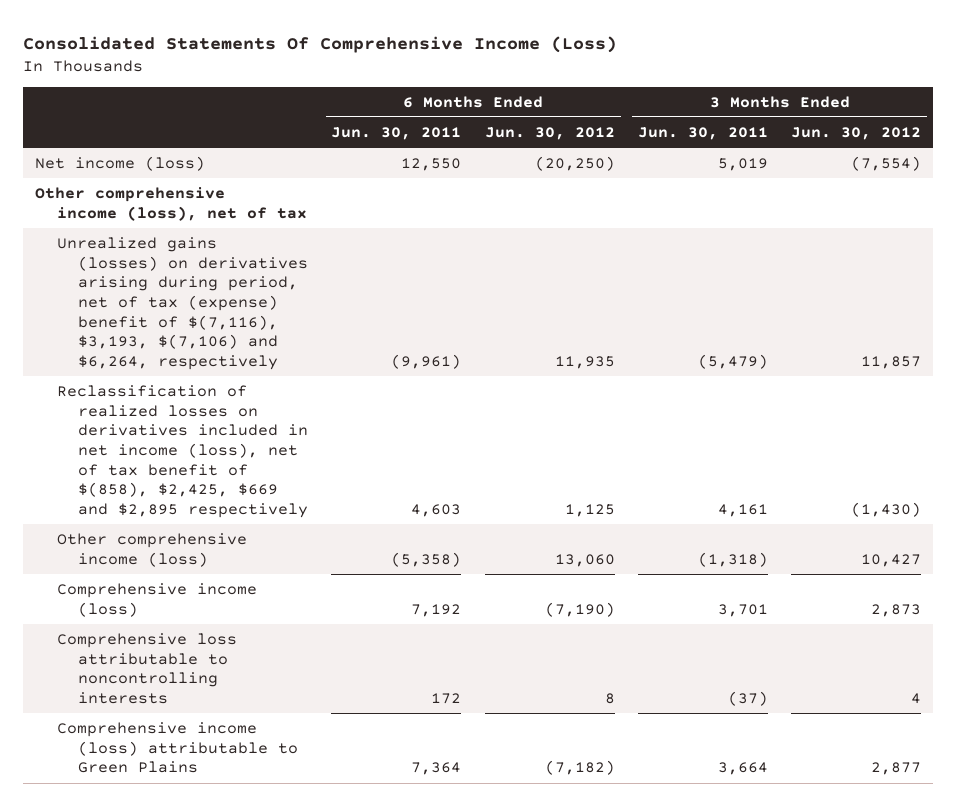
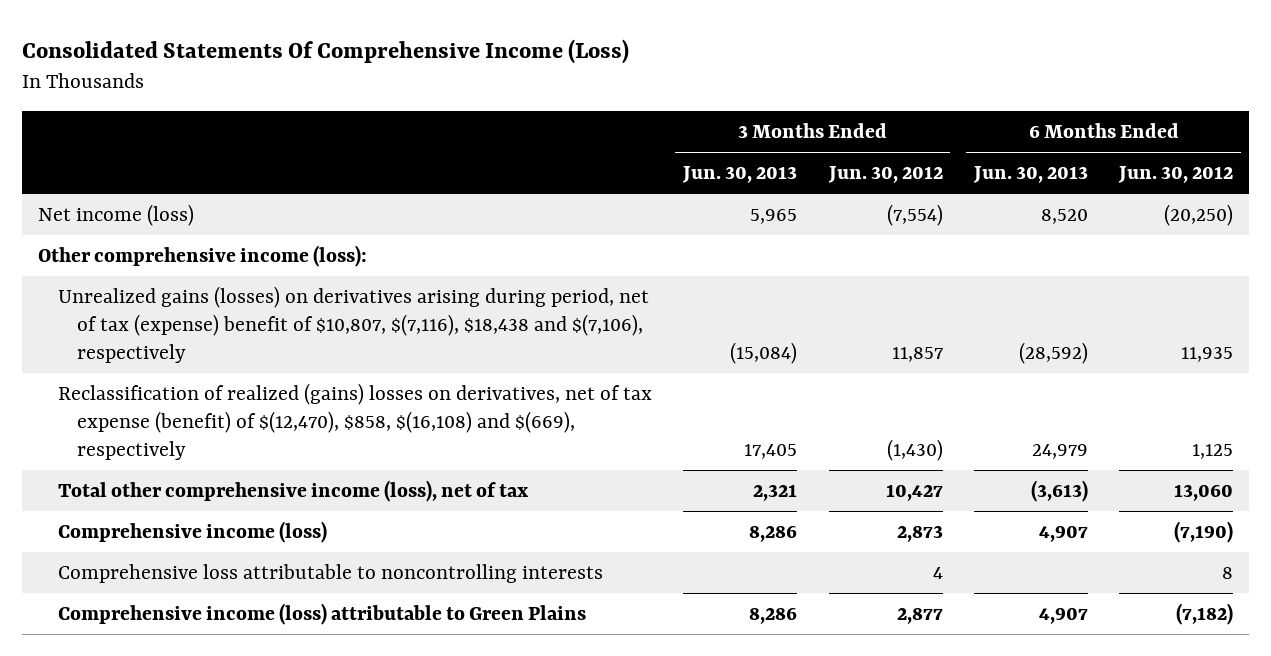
[331,126,462,140] Jun. 30, 2011 -> none
[637,126,768,140] Jun. 30, 2011 -> none
none -> [682,166,798,184] Jun. 30, 2013
none -> [972,166,1088,184] Jun. 30, 2013
[35,186,307,221] Other comprehensive income (loss), net of tax -> [38,245,368,268] Other comprehensive income (loss):
[56,236,309,371] Unrealized gains (losses) on derivatives arising during period, net of tax (expense) benefit of $(7,116), $3,193, $(7,106) and $6,264, respectively -> [57,286,649,364] Unrealized gains (losses) on derivatives arising during period, net of tax (expense) benefit of $10,807, $(7,116), $18,438 and $(7,106), respectively
[56,384,309,519] Reclassification of realized losses on derivatives included in net income (loss), net of tax benefit of $(858), $2,425, $669 and $2,895 respectively -> [57,383,652,461] Reclassification of realized (gains) losses on derivatives, net of tax expense (benefit) of $(12,470), $858, $(16,108) and $(669), respectively
[56,532,247,567] Other comprehensive income (loss) -> [57,480,529,503] Total other comprehensive income (loss), net of tax

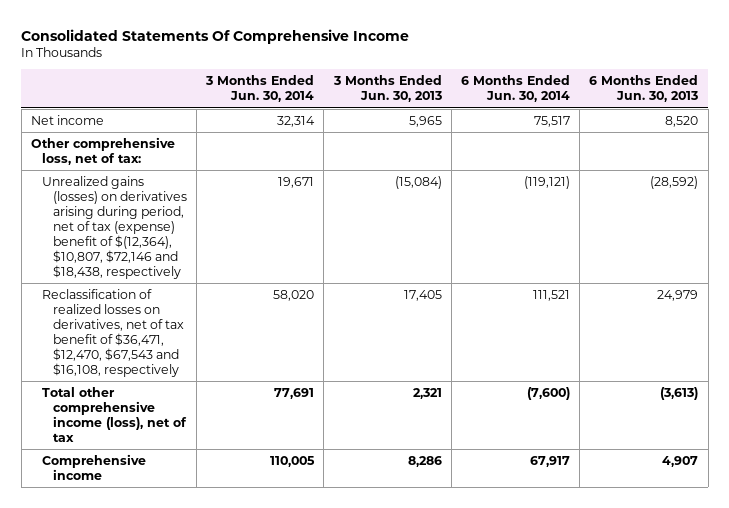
[22,38,630,64] Consolidated Statements Of Comprehensive Income (Loss) -> [21,28,410,44] Consolidated Statements Of Comprehensive Income
[827,166,943,184] Jun. 30, 2012 -> none
[1118,166,1234,184] Jun. 30, 2012 -> none
none -> [205,75,315,103] 3 Months Ended Jun. 30, 2014
none -> [460,75,570,103] 6 Months Ended Jun. 30, 2014
[38,204,195,227] Net income (loss) -> [31,114,105,125] Net income
[38,245,368,268] Other comprehensive income (loss): -> [31,136,176,165] Other comprehensive loss, net of tax:
[57,286,649,364] Unrealized gains (losses) on derivatives arising during period, net of tax (expense) benefit of $10,807, $(7,116), $18,438 and $(7,106), respectively -> [41,175,187,279] Unrealized gains (losses) on derivatives arising during period, net of tax (expense) benefit of $(12,364), $10,807, $72,146 and $18,438, respectively
[57,383,652,461] Reclassification of realized (gains) losses on derivatives, net of tax expense (benefit) of $(12,470), $858, $(16,108) and $(669), respectively -> [41,288,184,377] Reclassification of realized losses on derivatives, net of tax benefit of $36,471, $12,470, $67,543 and $16,108, respectively
[57,521,327,544] Comprehensive income (loss) -> none
[57,564,603,584] Comprehensive loss attributable to noncontrolling interests -> none
[57,603,586,626] Comprehensive income (loss) attributable to Green Plains -> [41,453,146,480] Comprehensive income

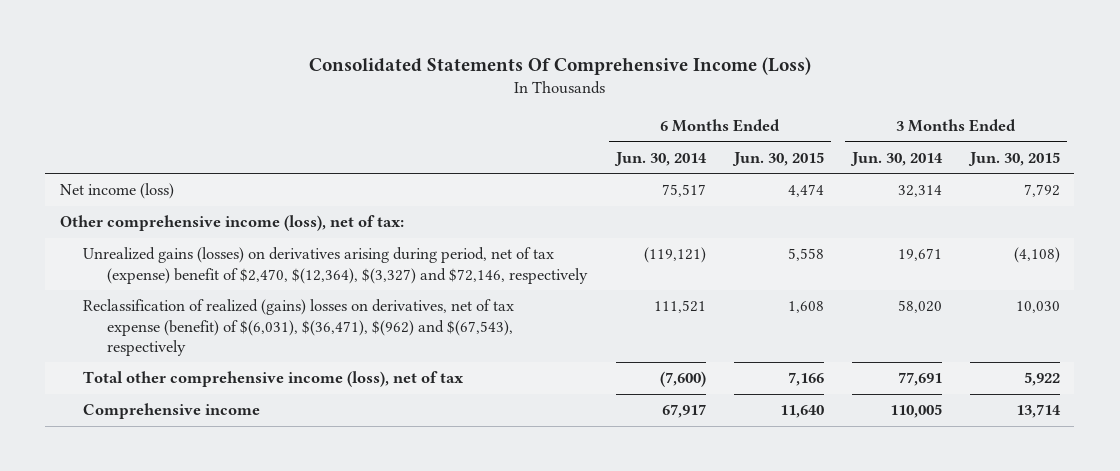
[21,28,410,44] Consolidated Statements Of Comprehensive Income -> [308,57,811,76] Consolidated Statements Of Comprehensive Income (Loss)
[332,75,442,103] 3 Months Ended Jun. 30, 2013 -> none
[589,75,699,103] 6 Months Ended Jun. 30, 2013 -> none
none -> [731,151,824,166] Jun. 30, 2015
none -> [968,151,1061,166] Jun. 30, 2015
[31,114,105,125] Net income -> [59,183,174,200] Net income (loss)
[31,136,176,165] Other comprehensive loss, net of tax: -> [59,215,404,232] Other comprehensive income (loss), net of tax:
[41,175,187,279] Unrealized gains (losses) on derivatives arising during period, net of tax (expense) benefit of $(12,364), $10,807, $72,146 and $18,438, respectively -> [83,247,588,284] Unrealized gains (losses) on derivatives arising during period, net of tax (expense) benefit of $2,470, $(12,364), $(3,327) and $72,146, respectively
[41,288,184,377] Reclassification of realized losses on derivatives, net of tax benefit of $36,471, $12,470, $67,543 and $16,108, respectively -> [83,299,515,356] Reclassification of realized (gains) losses on derivatives, net of tax expense (benefit) of $(6,031), $(36,471), $(962) and $(67,543), respectively

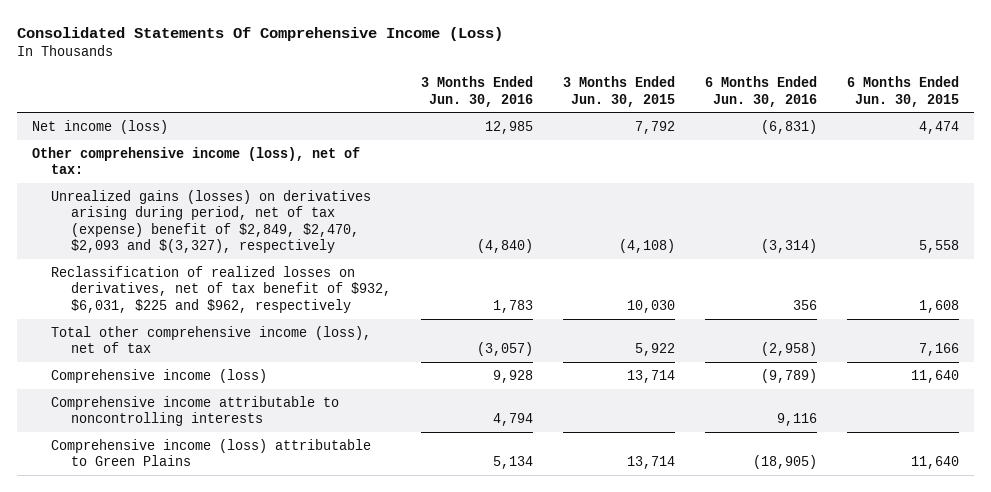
[613,151,707,166] Jun. 30, 2014 -> none
[849,151,943,166] Jun. 30, 2014 -> none
none -> [420,75,533,107] 3 Months Ended Jun. 30, 2016
none -> [704,75,817,107] 6 Months Ended Jun. 30, 2016
[83,247,588,284] Unrealized gains (losses) on derivatives arising during period, net of tax (expense) benefit of $2,470, $(12,364), $(3,327) and $72,146, respectively -> [51,189,372,254] Unrealized gains (losses) on derivatives arising during period, net of tax (expense) benefit of $2,849, $2,470, $2,093 and $(3,327), respectively
[83,299,515,356] Reclassification of realized (gains) losses on derivatives, net of tax expense (benefit) of $(6,031), $(36,471), $(962) and $(67,543), respectively -> [51,265,391,313] Reclassification of realized losses on derivatives, net of tax benefit of $932, $6,031, $225 and $962, respectively
none -> [51,368,268,383] Comprehensive income (loss)
none -> [51,395,340,427] Comprehensive income attributable to noncontrolling interests
[83,403,261,420] Comprehensive income -> [51,438,372,467] Comprehensive income (loss) attributable to Green Plains

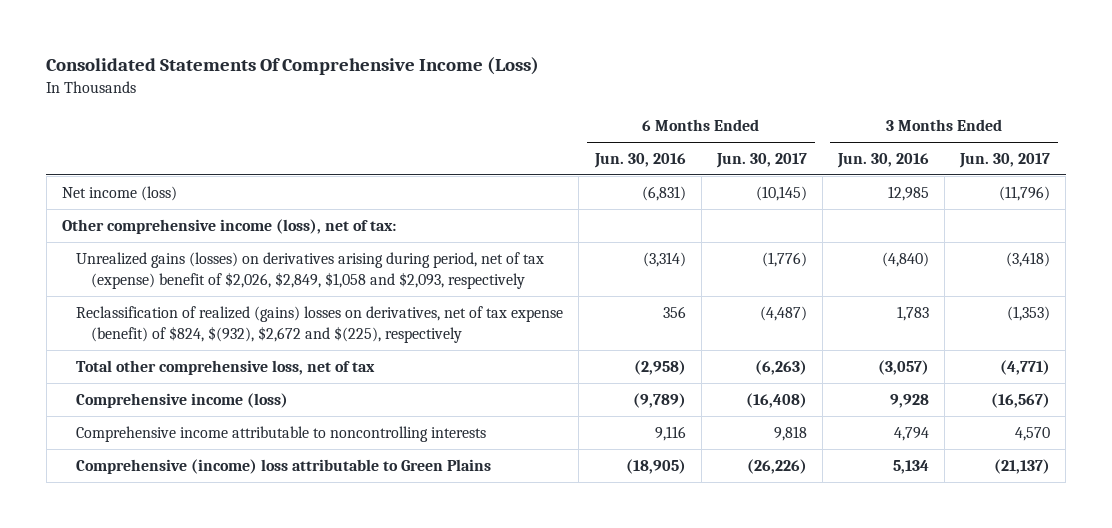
[562,75,675,107] 3 Months Ended Jun. 30, 2015 -> none
[846,75,959,107] 6 Months Ended Jun. 30, 2015 -> none
none -> [715,152,807,168] Jun. 30, 2017
none -> [959,152,1051,168] Jun. 30, 2017
[51,189,372,254] Unrealized gains (losses) on derivatives arising during period, net of tax (expense) benefit of $2,849, $2,470, $2,093 and $(3,327), respectively -> [76,251,545,289] Unrealized gains (losses) on derivatives arising during period, net of tax (expense) benefit of $2,026, $2,849, $1,058 and $2,093, respectively
[51,265,391,313] Reclassification of realized losses on derivatives, net of tax benefit of $932, $6,031, $225 and $962, respectively -> [76,305,564,343] Reclassification of realized (gains) losses on derivatives, net of tax expense (benefit) of $824, $(932), $2,672 and $(225), respectively
[51,325,372,354] Total other comprehensive income (loss), net of tax -> [76,359,376,375] Total other comprehensive loss, net of tax
[51,438,372,467] Comprehensive income (loss) attributable to Green Plains -> [76,458,492,474] Comprehensive (income) loss attributable to Green Plains

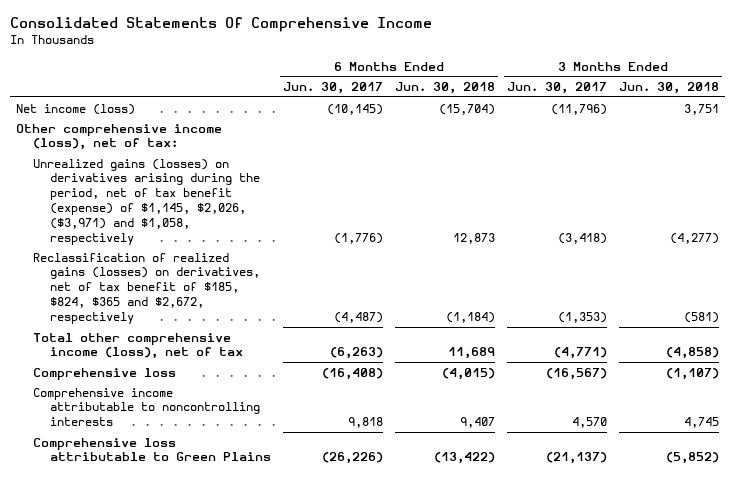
[46,57,540,76] Consolidated Statements Of Comprehensive Income (Loss) -> [9,17,432,33] Consolidated Statements Of Comprehensive Income
[593,152,686,168] Jun. 30, 2016 -> none
[836,152,929,168] Jun. 30, 2016 -> none
none -> [395,82,496,95] Jun. 30, 2018
none -> [618,82,719,95] Jun. 30, 2018
[76,251,545,289] Unrealized gains (losses) on derivatives arising during period, net of tax (expense) benefit of $2,026, $2,849, $1,058 and $2,093, respectively -> [33,158,261,245] Unrealized gains (losses) on derivatives arising during the period, net of tax benefit (expense) of $1,145, $2,026, ($3,971) and $1,058, respectively
[76,305,564,343] Reclassification of realized (gains) losses on derivatives, net of tax expense (benefit) of $824, $(932), $2,672 and $(225), respectively -> [33,252,261,324] Reclassification of realized gains (losses) on derivatives, net of tax benefit of $185, $824, $365 and $2,672, respectively
[76,359,376,375] Total other comprehensive loss, net of tax -> [33,332,244,360] Total other comprehensive income (loss), net of tax
[76,392,289,408] Comprehensive income (loss) -> [33,367,177,380] Comprehensive loss
[76,458,492,474] Comprehensive (income) loss attributable to Green Plains -> [33,437,272,462] Comprehensive loss attributable to Green Plains

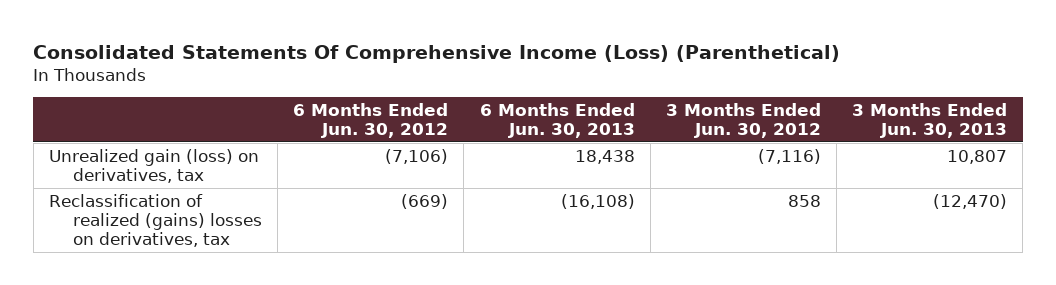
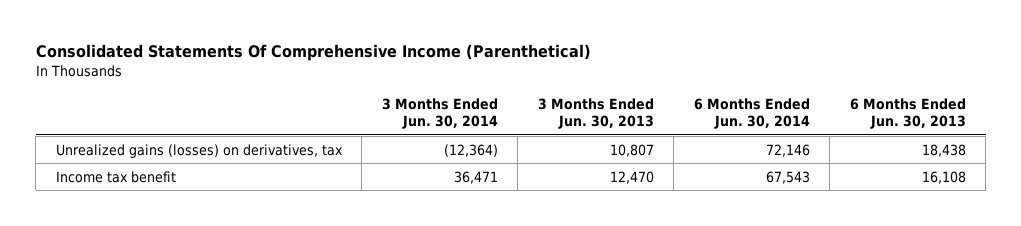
[33,44,841,63] Consolidated Statements Of Comprehensive Income (Loss) (Parenthetical) -> [35,44,591,62] Consolidated Statements Of Comprehensive Income (Parenthetical)
[293,102,449,138] 6 Months Ended Jun. 30, 2012 -> none
[665,102,821,138] 3 Months Ended Jun. 30, 2012 -> none
none -> [381,97,498,130] 3 Months Ended Jun. 30, 2014
none -> [693,97,810,130] 6 Months Ended Jun. 30, 2014
[49,194,262,247] Reclassification of realized (gains) losses on derivatives, tax -> none
[49,149,260,183] Unrealized gain (loss) on derivatives, tax -> [55,143,343,158] Unrealized gains (losses) on derivatives, tax
none -> [55,170,176,183] Income tax benefit

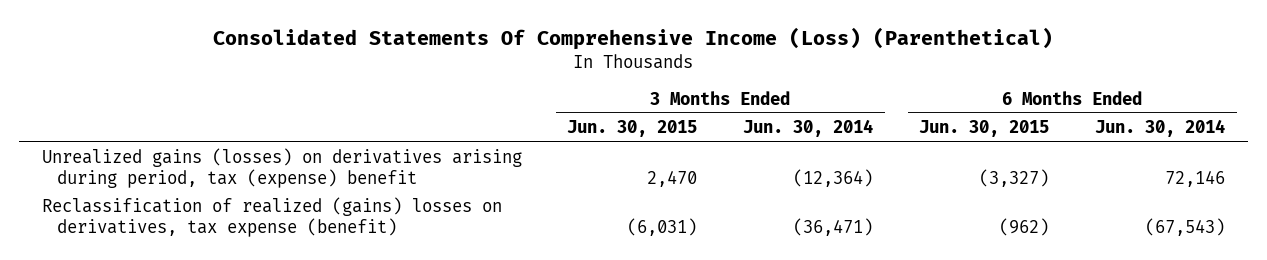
[35,44,591,62] Consolidated Statements Of Comprehensive Income (Parenthetical) -> [213,26,1054,50] Consolidated Statements Of Comprehensive Income (Loss) (Parenthetical)
[537,97,654,130] 3 Months Ended Jun. 30, 2013 -> none
[849,97,966,130] 6 Months Ended Jun. 30, 2013 -> none
none -> [567,120,698,138] Jun. 30, 2015
none -> [919,120,1050,138] Jun. 30, 2015
[55,170,176,183] Income tax benefit -> none
[55,143,343,158] Unrealized gains (losses) on derivatives, tax -> [41,148,522,188] Unrealized gains (losses) on derivatives arising during period, tax (expense) benefit
none -> [41,197,502,237] Reclassification of realized (gains) losses on derivatives, tax expense (benefit)

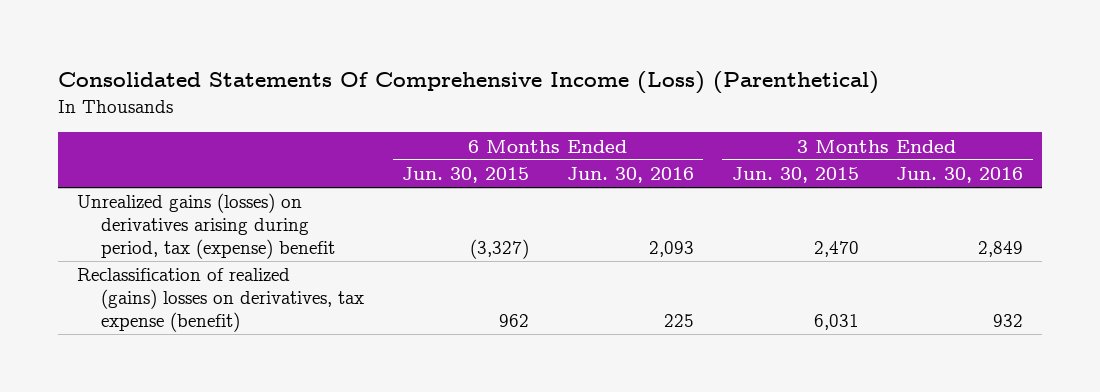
[743,119,874,138] Jun. 30, 2014 -> none
[1095,119,1226,138] Jun. 30, 2014 -> none
none -> [566,167,694,184] Jun. 30, 2016
none -> [896,167,1024,184] Jun. 30, 2016
[627,217,698,236] (6,031) -> [813,313,859,330] 6,031
[999,217,1050,236] (962) -> [498,313,529,327] 962

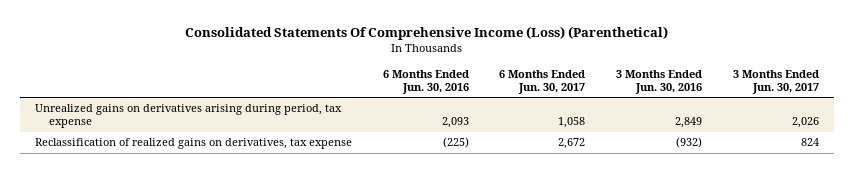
[401,167,529,184] Jun. 30, 2015 -> none
[731,167,859,184] Jun. 30, 2015 -> none
none -> [499,69,586,94] 6 Months Ended Jun. 30, 2017
none -> [732,69,819,94] 3 Months Ended Jun. 30, 2017
[76,193,336,259] Unrealized gains (losses) on derivatives arising during period, tax (expense) benefit -> [35,104,343,129] Unrealized gains on derivatives arising during period, tax expense
[76,268,365,332] Reclassification of realized (gains) losses on derivatives, tax expense (benefit) -> [35,138,353,150] Reclassification of realized gains on derivatives, tax expense
[663,313,694,327] 225 -> [442,137,469,149] (225)
[993,313,1024,327] 932 -> [675,137,702,149] (932)

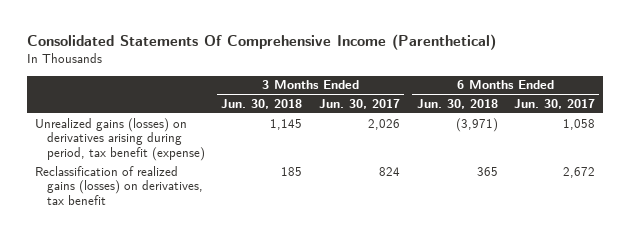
[184,26,668,41] Consolidated Statements Of Comprehensive Income (Loss) (Parenthetical) -> [26,34,496,51] Consolidated Statements Of Comprehensive Income (Parenthetical)
[382,69,469,94] 6 Months Ended Jun. 30, 2016 -> none
[615,69,702,94] 3 Months Ended Jun. 30, 2016 -> none
none -> [221,98,303,109] Jun. 30, 2018
none -> [416,98,498,109] Jun. 30, 2018
[35,104,343,129] Unrealized gains on derivatives arising during period, tax expense -> [35,117,205,161] Unrealized gains (losses) on derivatives arising during period, tax benefit (expense)
[35,138,353,150] Reclassification of realized gains on derivatives, tax expense -> [35,165,203,205] Reclassification of realized gains (losses) on derivatives, tax benefit

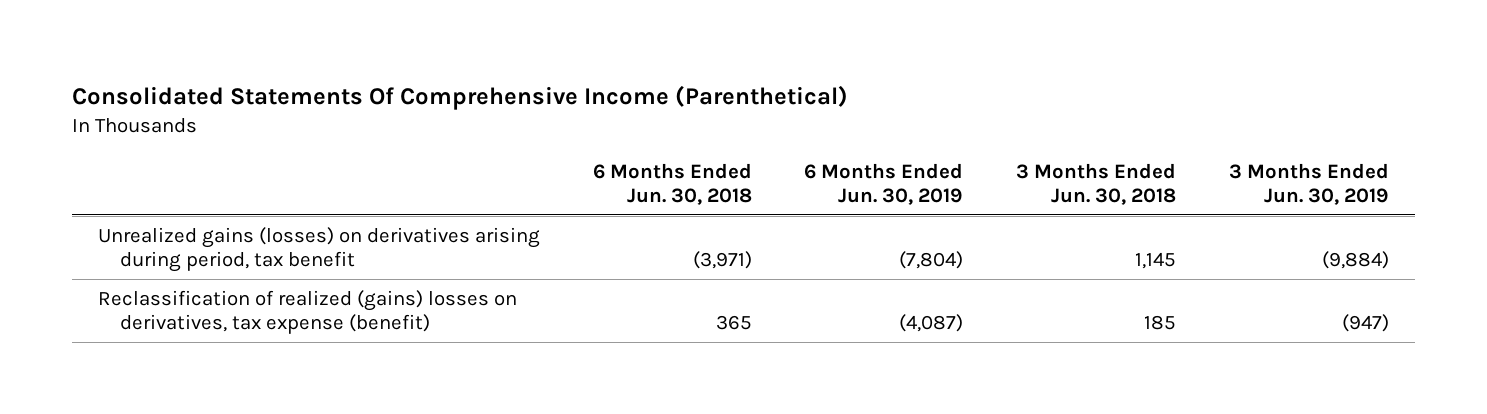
[318,98,400,109] Jun. 30, 2017 -> none
[514,98,596,109] Jun. 30, 2017 -> none
none -> [804,163,964,206] 6 Months Ended Jun. 30, 2019
none -> [1228,163,1389,206] 3 Months Ended Jun. 30, 2019
[35,117,205,161] Unrealized gains (losses) on derivatives arising during period, tax benefit (expense) -> [97,226,540,272] Unrealized gains (losses) on derivatives arising during period, tax benefit
[35,165,203,205] Reclassification of realized gains (losses) on derivatives, tax benefit -> [97,289,517,334] Reclassification of realized (gains) losses on derivatives, tax expense (benefit)

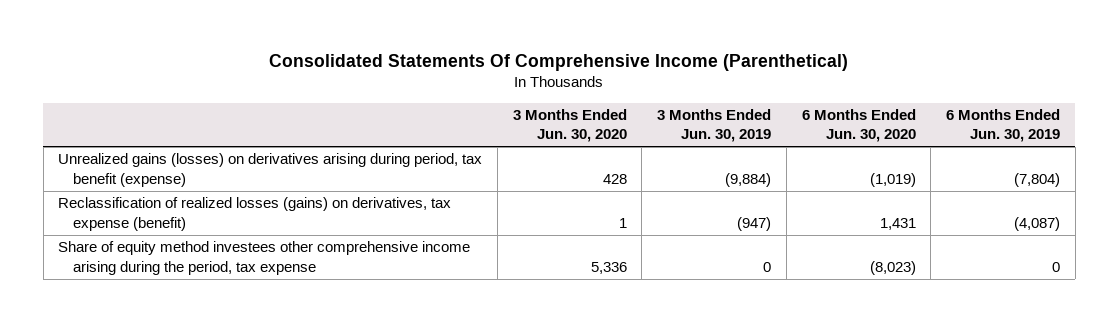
[592,163,752,206] 6 Months Ended Jun. 30, 2018 -> none
[1015,163,1176,206] 3 Months Ended Jun. 30, 2018 -> none
none -> [512,109,627,143] 3 Months Ended Jun. 30, 2020
none -> [801,109,916,143] 6 Months Ended Jun. 30, 2020
[97,226,540,272] Unrealized gains (losses) on derivatives arising during period, tax benefit -> [58,153,483,187] Unrealized gains (losses) on derivatives arising during period, tax benefit (expense)
[97,289,517,334] Reclassification of realized (gains) losses on derivatives, tax expense (benefit) -> [58,197,452,231] Reclassification of realized losses (gains) on derivatives, tax expense (benefit)
none -> [58,241,471,275] Share of equity method investees other comprehensive income arising during the period, tax expense

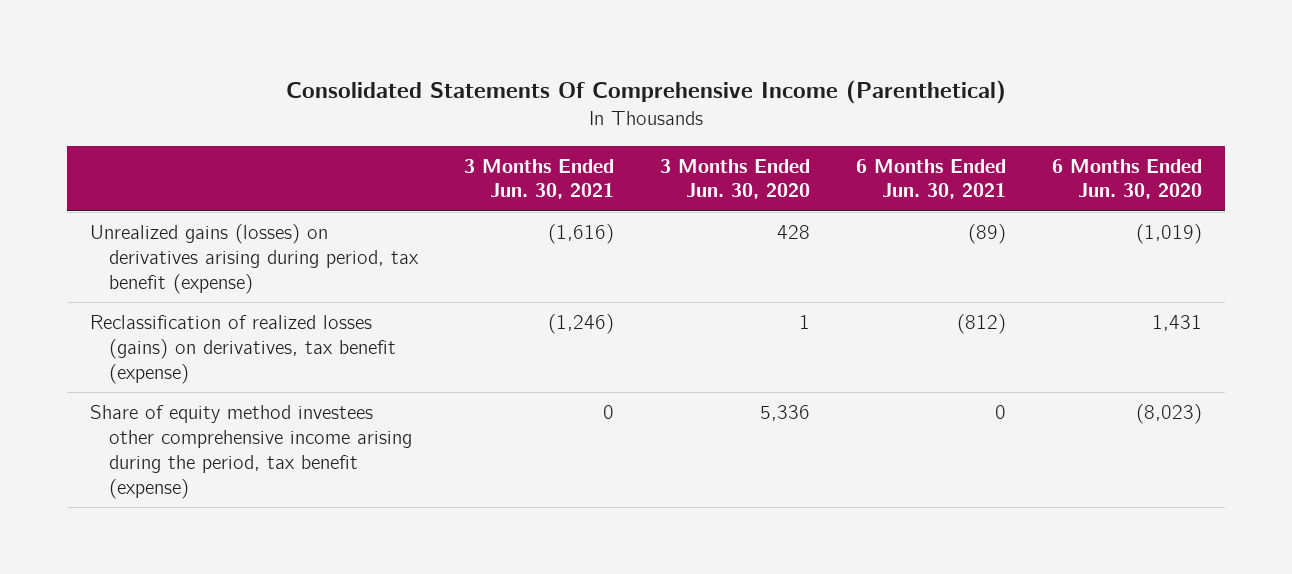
[657,109,772,143] 3 Months Ended Jun. 30, 2019 -> none
[945,109,1060,143] 6 Months Ended Jun. 30, 2019 -> none
none -> [463,158,614,200] 3 Months Ended Jun. 30, 2021
none -> [855,158,1006,200] 6 Months Ended Jun. 30, 2021
[58,197,452,231] Reclassification of realized losses (gains) on derivatives, tax expense (benefit) -> [89,315,396,384] Reclassification of realized losses (gains) on derivatives, tax benefit (expense)
[58,241,471,275] Share of equity method investees other comprehensive income arising during the period, tax expense -> [89,405,412,499] Share of equity method investees other comprehensive income arising during the period, tax benefit (expense)

